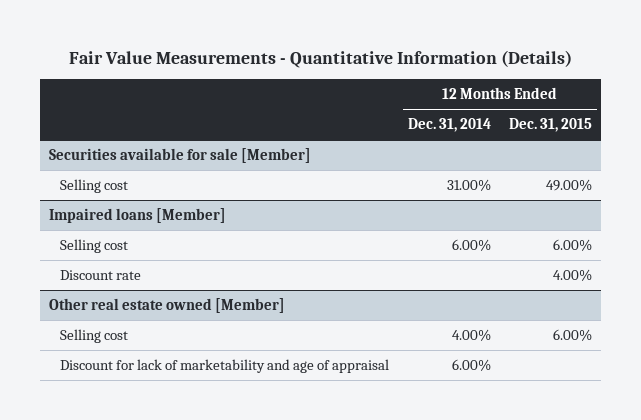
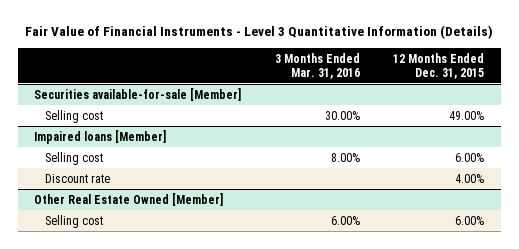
[68,49,572,68] Fair Value Measurements - Quantitative Information (Details) -> [25,25,494,40] Fair Value of Financial Instruments - Level 3 Quantitative Information (Details)
[407,118,491,133] Dec. 31, 2014 -> none
none -> [274,52,360,79] 3 Months Ended Mar. 31, 2016
[49,148,312,164] Securities available for sale [Member] -> [34,87,242,101] Securities available-for-sale [Member]
[49,298,286,314] Other real estate owned [Member] -> [34,192,224,206] Other Real Estate Owned [Member]
[59,359,389,374] Discount for lack of marketability and age of appraisal -> none

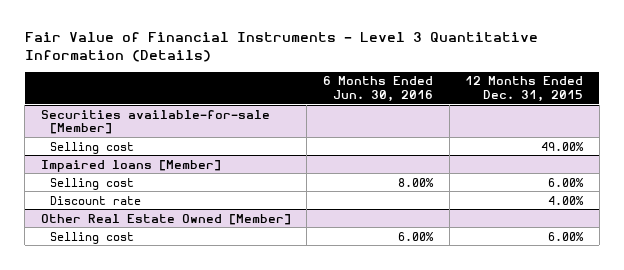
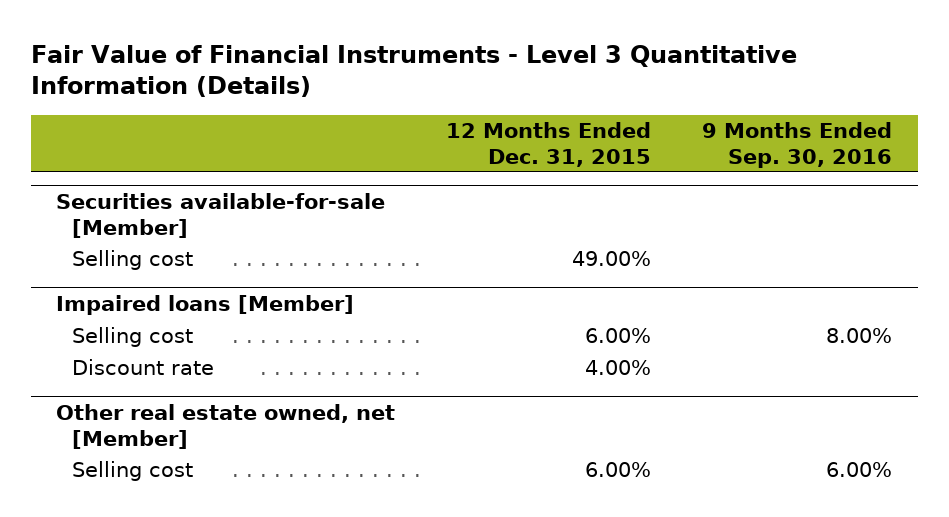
[322,76,433,102] 6 Months Ended Jun. 30, 2016 -> none
none -> [702,122,893,168] 9 Months Ended Sep. 30, 2016
[40,213,291,225] Other Real Estate Owned [Member] -> [56,404,396,449] Other real estate owned, net [Member]

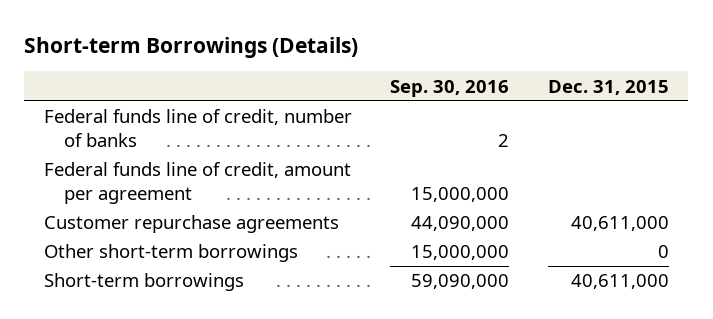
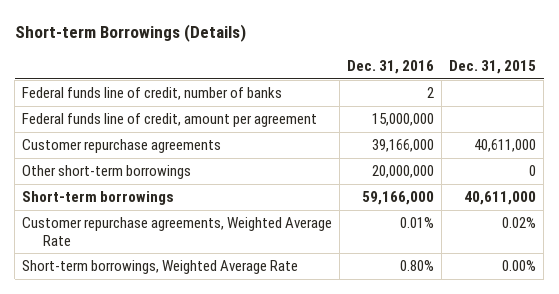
[390,79,510,97] Sep. 30, 2016 -> none
none -> [347,59,435,74] Dec. 31, 2016
none -> [22,217,333,246] Customer repurchase agreements, Weighted Average Rate
none -> [22,260,299,275] Short-term borrowings, Weighted Average Rate

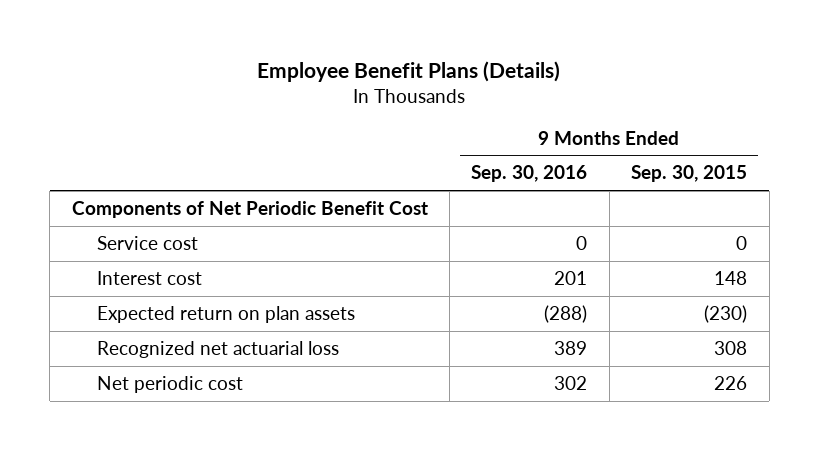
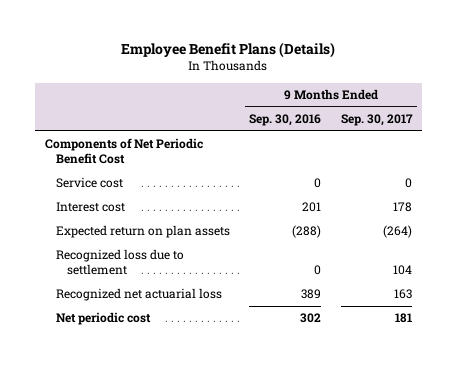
[631,165,748,183] Sep. 30, 2015 -> none
none -> [340,113,413,126] Sep. 30, 2017
none -> [56,249,185,275] Recognized loss due to settlement

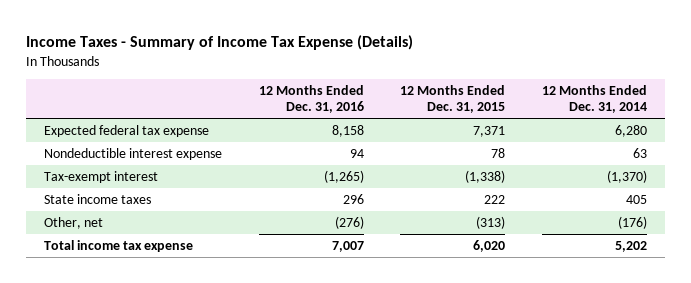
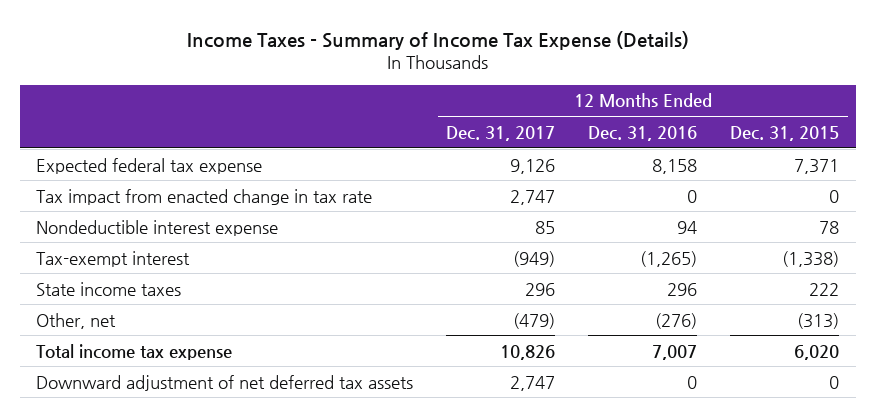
[541,85,647,114] 12 Months Ended Dec. 31, 2014 -> none
none -> [446,125,556,141] Dec. 31, 2017
none -> [36,188,373,205] Tax impact from enacted change in tax rate
none -> [36,374,414,391] Downward adjustment of net deferred tax assets

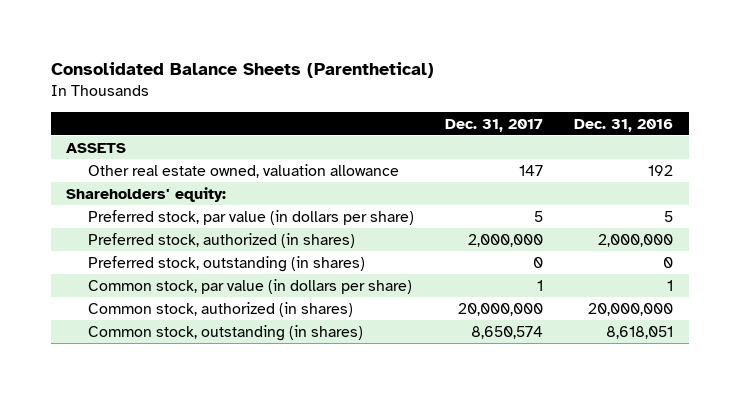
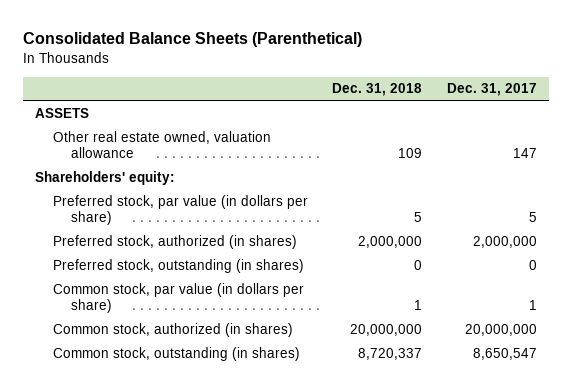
[574,118,674,132] Dec. 31, 2016 -> none
none -> [332,83,423,97] Dec. 31, 2018
[471,325,544,339] 8,650,574 -> [472,347,537,360] 8,650,547

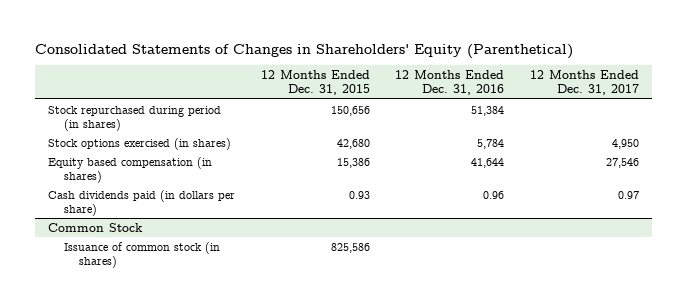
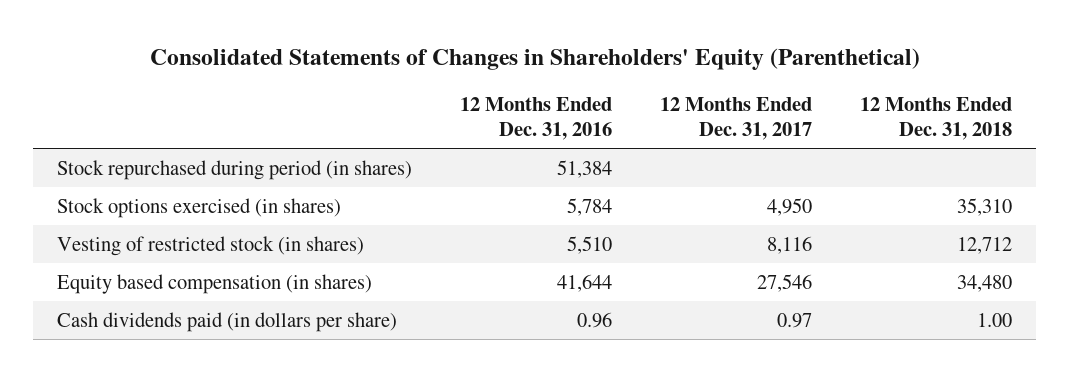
[260,70,370,96] 12 Months Ended Dec. 31, 2015 -> none
none -> [860,96,1013,141] 12 Months Ended Dec. 31, 2018
none -> [57,235,365,256] Vesting of restricted stock (in shares)
[48,222,144,232] Common Stock -> none
[63,241,220,268] Issuance of common stock (in shares) -> none

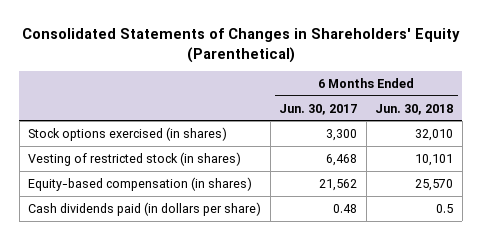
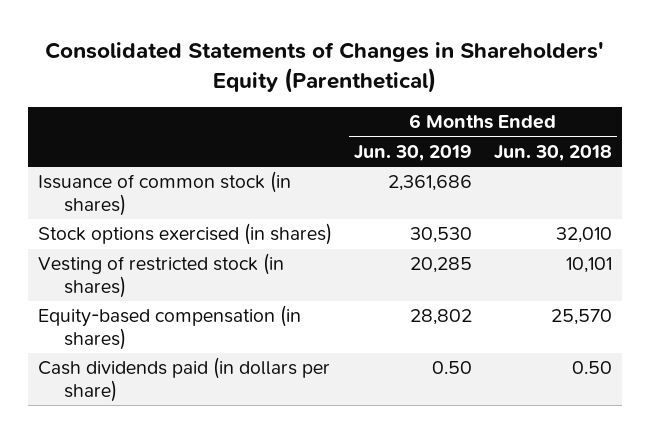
[279,103,358,115] Jun. 30, 2017 -> none
none -> [353,145,472,162] Jun. 30, 2019
none -> [38,171,292,217] Issuance of common stock (in shares)
[436,203,454,213] 0.5 -> [571,361,612,375] 0.50

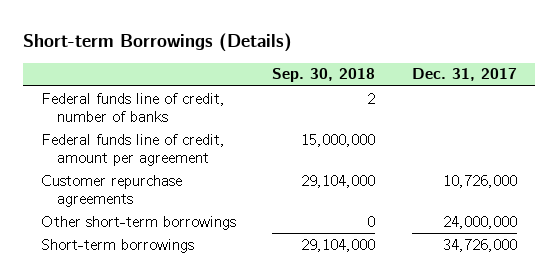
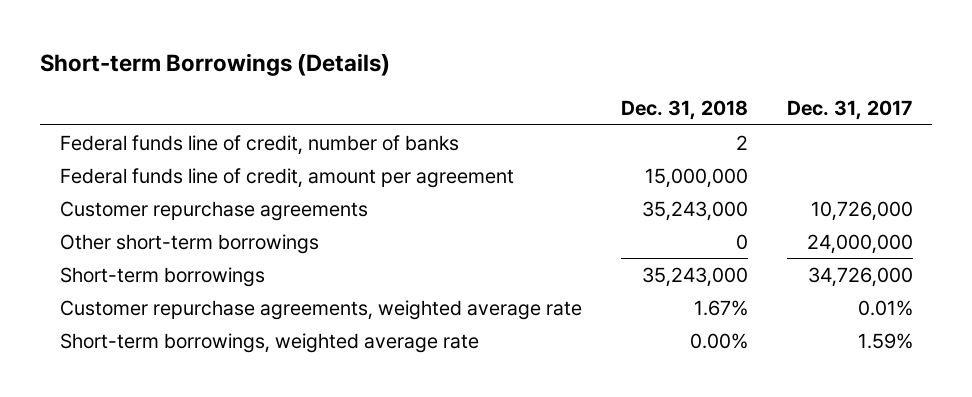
[272,68,376,83] Sep. 30, 2018 -> none
none -> [620,100,748,121] Dec. 31, 2018
none -> [59,299,582,320] Customer repurchase agreements, weighted average rate
none -> [59,332,479,353] Short-term borrowings, weighted average rate

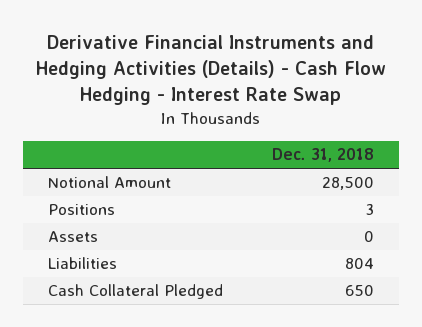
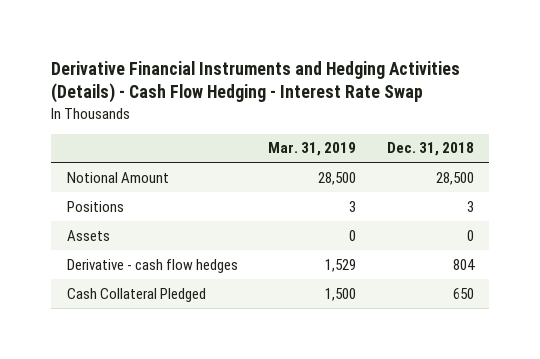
none -> [268,142,357,157] Mar. 31, 2019
[47,257,117,270] Liabilities -> [66,258,238,273] Derivative - cash flow hedges

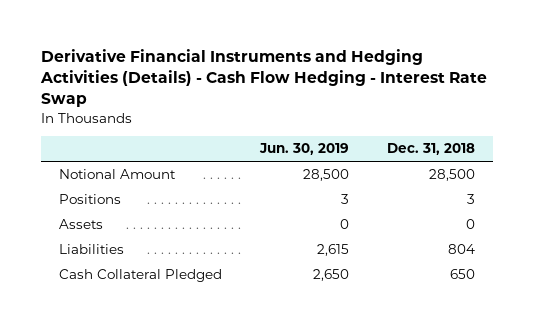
[268,142,357,157] Mar. 31, 2019 -> none
none -> [259,143,350,156] Jun. 30, 2019
[66,258,238,273] Derivative - cash flow hedges -> [59,244,125,255] Liabilities

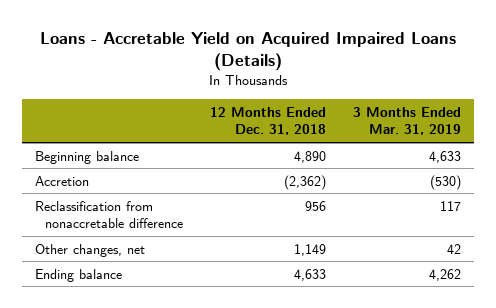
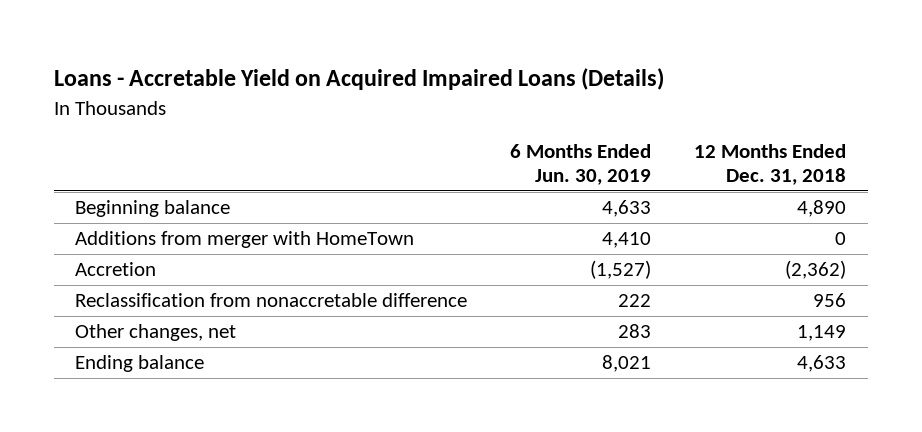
[353,106,462,136] 3 Months Ended Mar. 31, 2019 -> none
none -> [510,143,652,186] 6 Months Ended Jun. 30, 2019
none -> [75,231,415,249] Additions from merger with HomeTown

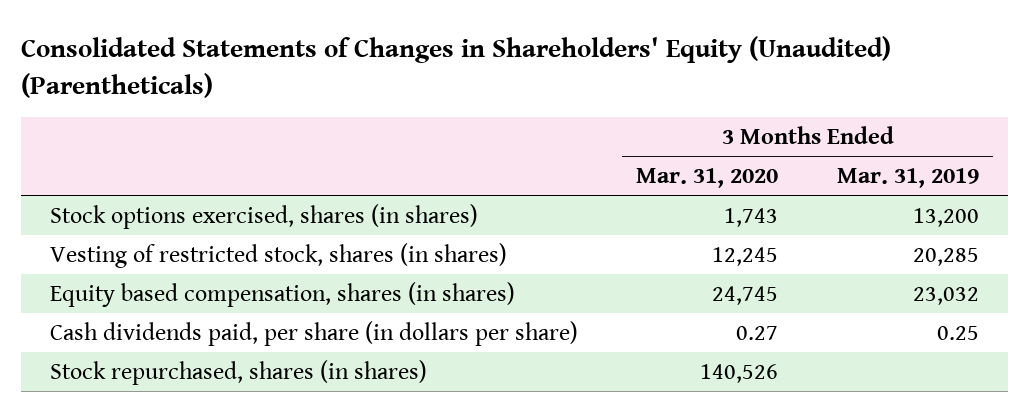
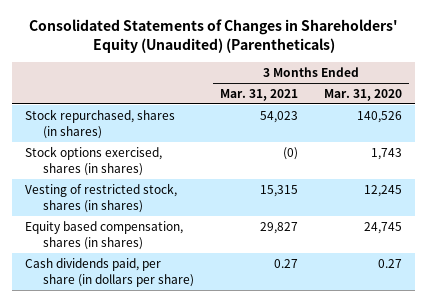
[836,167,979,188] Mar. 31, 2019 -> none
none -> [219,89,298,102] Mar. 31, 2021
[49,359,427,385] Stock repurchased, shares (in shares) -> [25,108,176,139] Stock repurchased, shares (in shares)

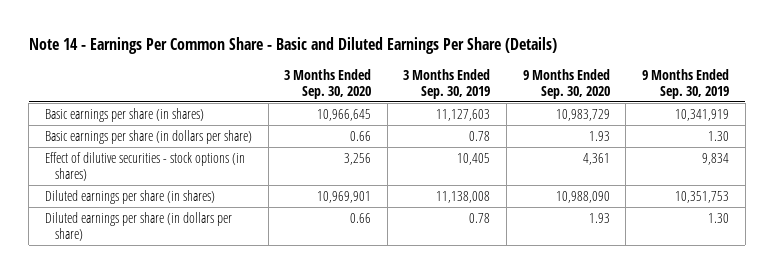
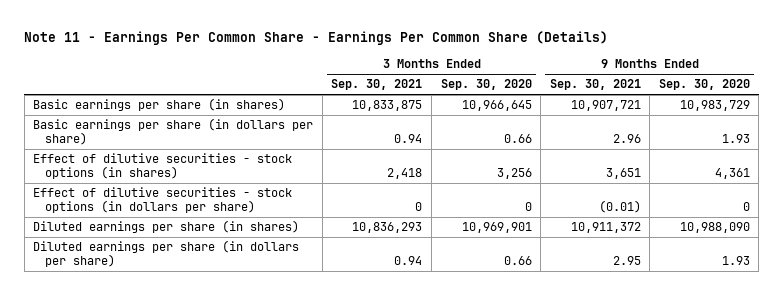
[28,37,557,55] Note 14 - Earnings Per Common Share - Basic and Diluted Earnings Per Share (Details) -> [24,31,609,46] Note 11 - Earnings Per Common Share - Earnings Per Common Share (Details)
[403,68,491,99] 3 Months Ended Sep. 30, 2019 -> none
[641,68,729,99] 9 Months Ended Sep. 30, 2019 -> none
none -> [331,79,423,91] Sep. 30, 2021
none -> [549,79,641,91] Sep. 30, 2021
none -> [33,187,293,213] Effect of dilutive securities - stock options (in dollars per share)

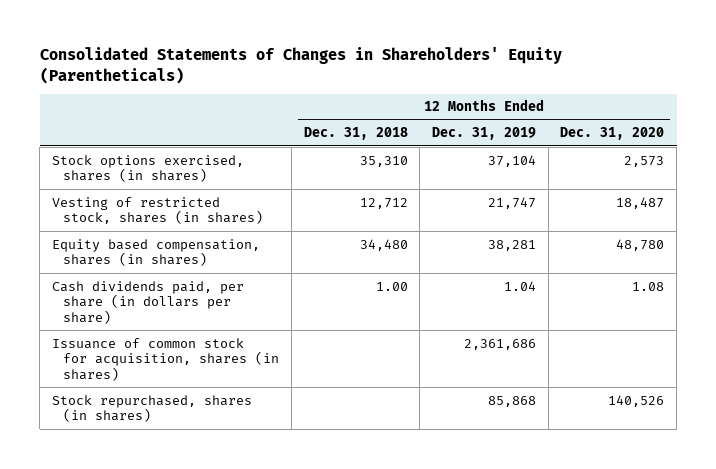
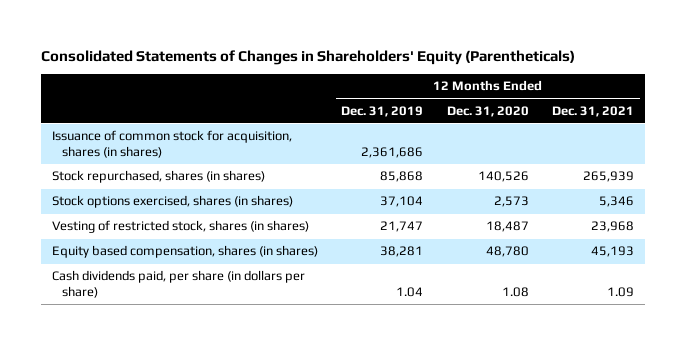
[303,127,408,141] Dec. 31, 2018 -> none
none -> [551,105,634,117] Dec. 31, 2021
[52,337,280,381] Issuance of common stock for acquisition, shares (in shares) -> [52,130,293,159] Issuance of common stock for acquisition, shares (in shares)
[52,394,253,423] Stock repurchased, shares (in shares) -> [52,170,266,184] Stock repurchased, shares (in shares)

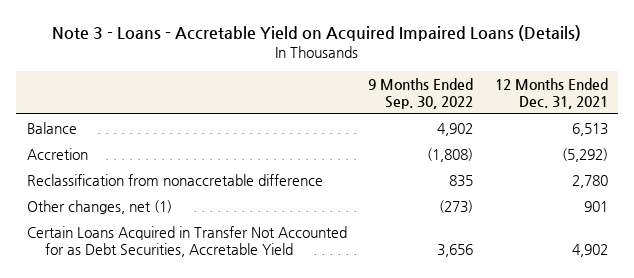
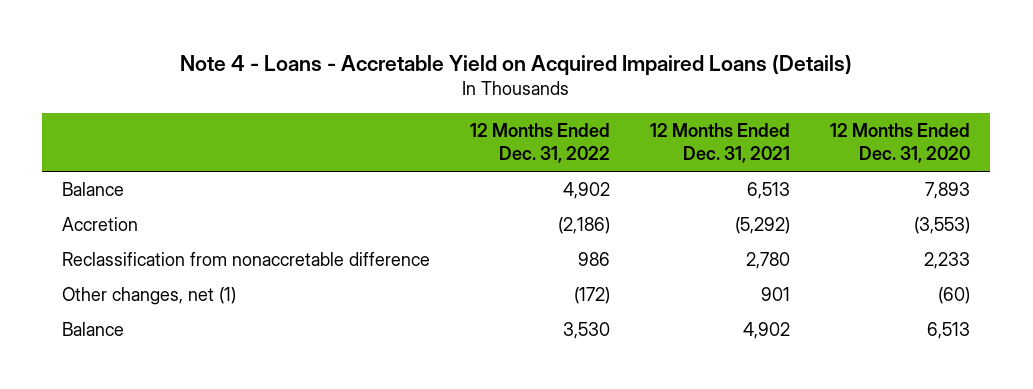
[52,24,582,41] Note 3 - Loans - Accretable Yield on Acquired Impaired Loans (Details) -> [180,53,853,76] Note 4 - Loans - Accretable Yield on Acquired Impaired Loans (Details)
[368,77,474,109] 9 Months Ended Sep. 30, 2022 -> none
none -> [470,123,611,164] 12 Months Ended Dec. 31, 2022
none -> [830,123,971,164] 12 Months Ended Dec. 31, 2020
[26,226,347,257] Certain Loans Acquired in Transfer Not Accounted for as Debt Securities, Accretable Yield -> [62,322,125,337] Balance

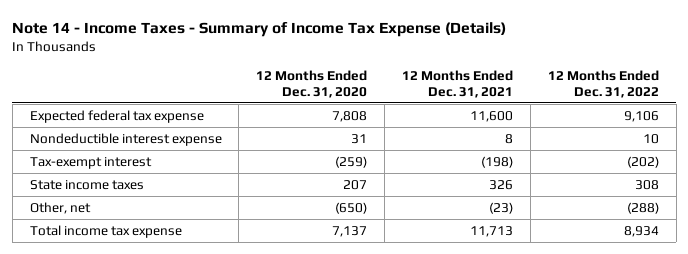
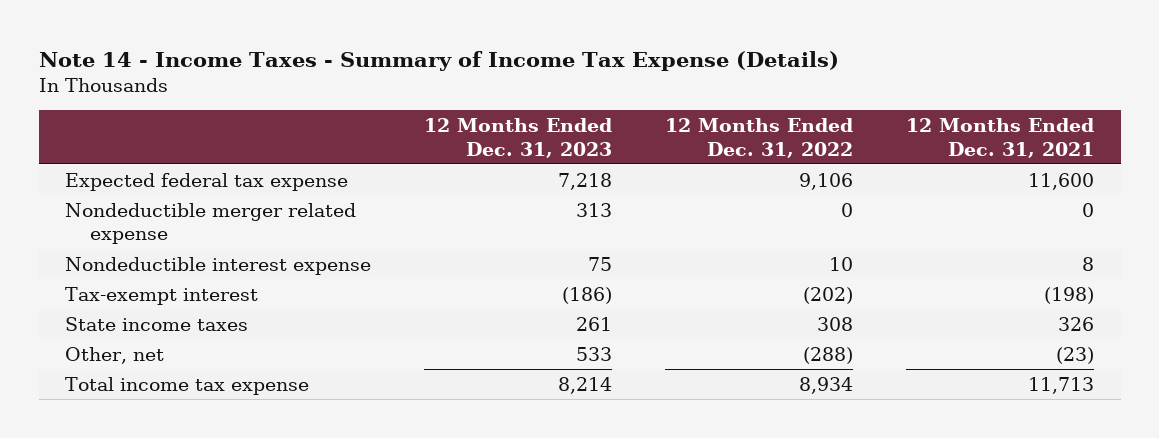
[256,69,368,98] 12 Months Ended Dec. 31, 2020 -> none
none -> [424,118,613,158] 12 Months Ended Dec. 31, 2023
none -> [65,202,357,245] Nondeductible merger related expense

